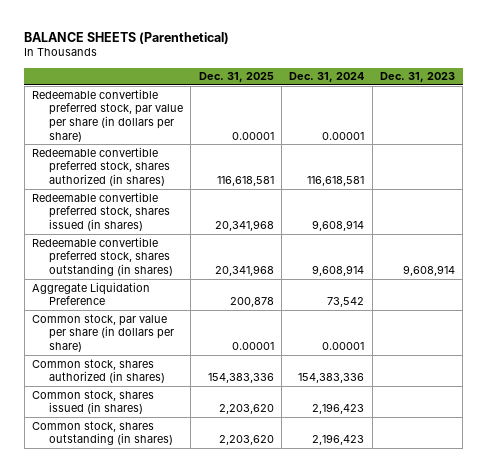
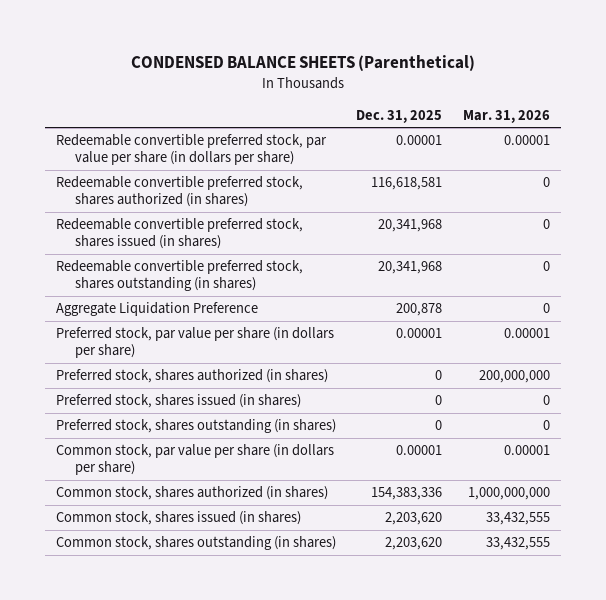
[24,31,230,44] BALANCE SHEETS (Parenthetical) -> [130,55,475,72] CONDENSED BALANCE SHEETS (Parenthetical)
[289,72,365,83] Dec. 31, 2024 -> none
[379,72,455,83] Dec. 31, 2023 -> none
none -> [463,109,551,123] Mar. 31, 2026
none -> [55,327,334,359] Preferred stock, par value per share (in dollars per share)
none -> [55,369,328,384] Preferred stock, shares authorized (in shares)
none -> [55,394,301,409] Preferred stock, shares issued (in shares)
none -> [55,419,336,434] Preferred stock, shares outstanding (in shares)

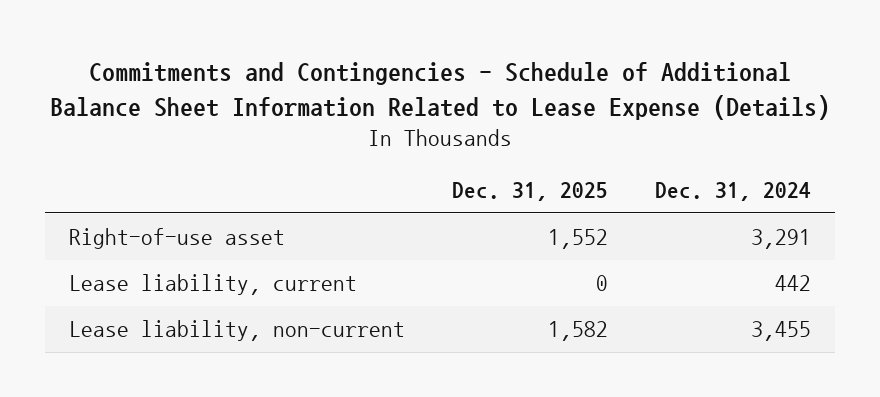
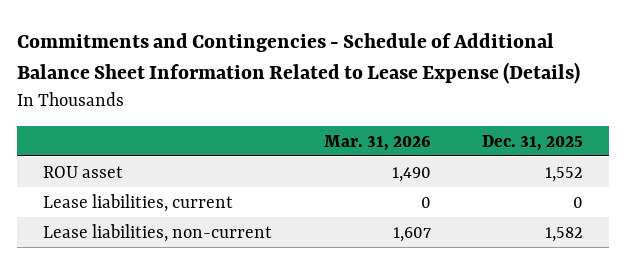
[655,181,812,201] Dec. 31, 2024 -> none
none -> [323,134,431,151] Mar. 31, 2026
[68,227,285,249] Right-of-use asset -> [43,165,124,178] ROU asset
[68,273,357,295] Lease liability, current -> [43,193,234,212] Lease liabilities, current
[68,319,405,341] Lease liability, non-current -> [43,223,273,242] Lease liabilities, non-current

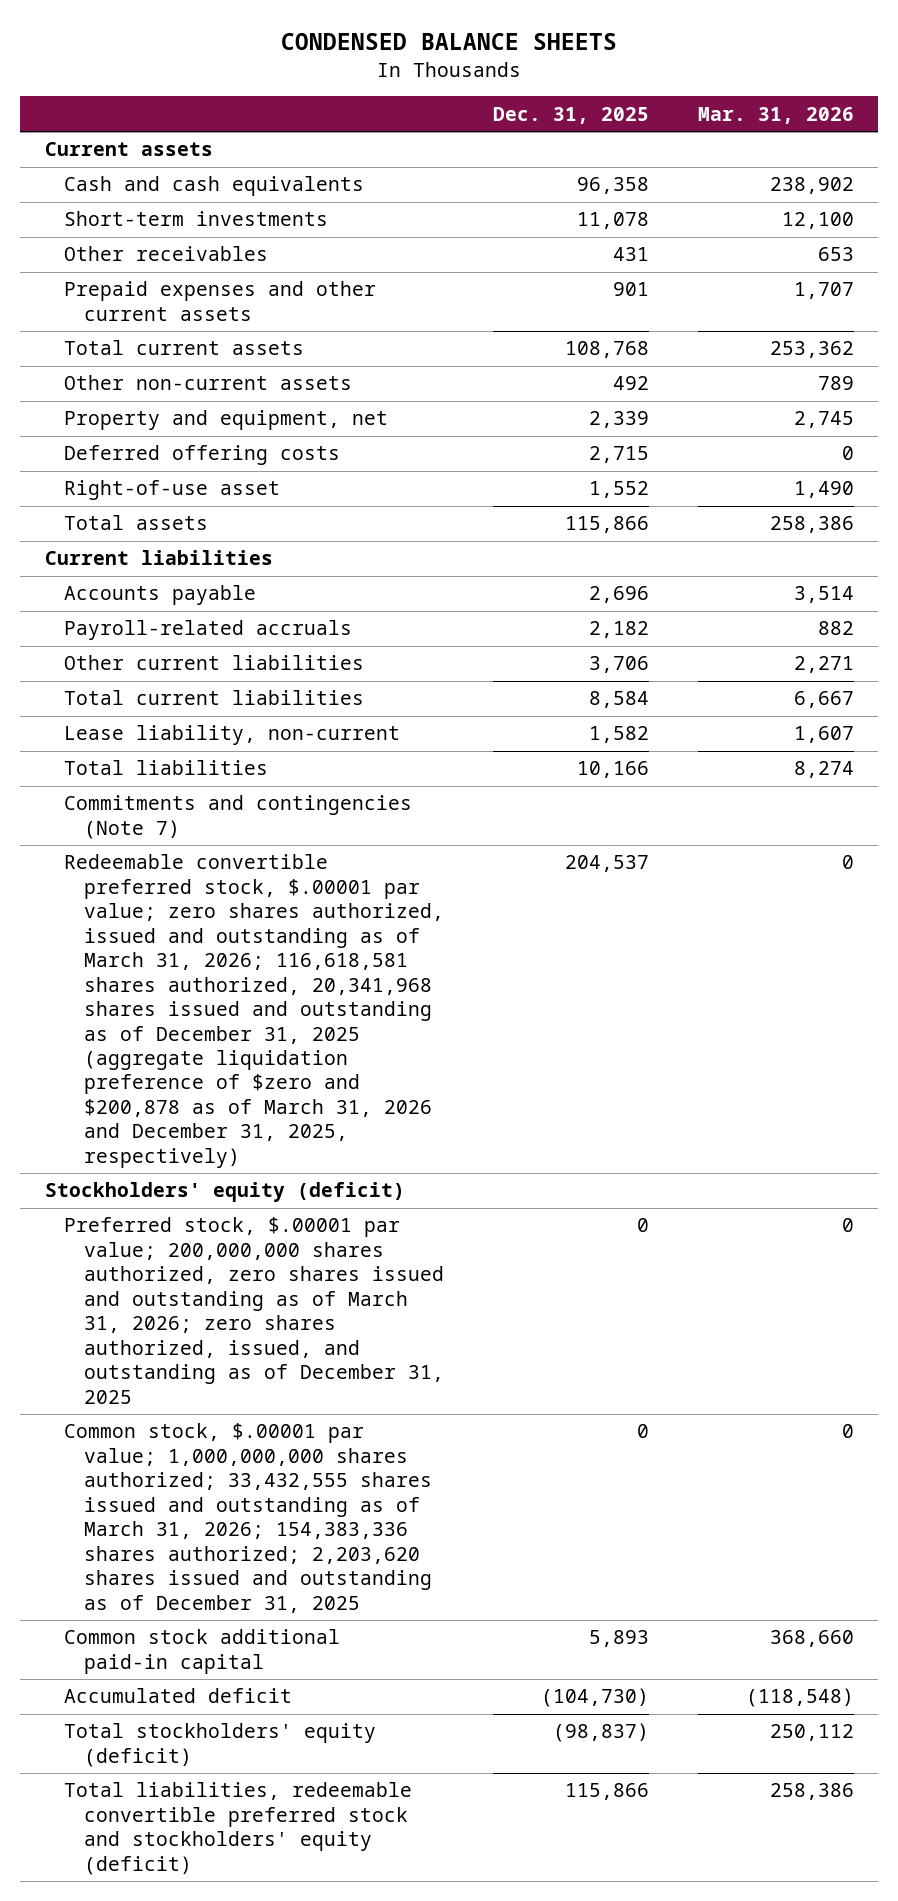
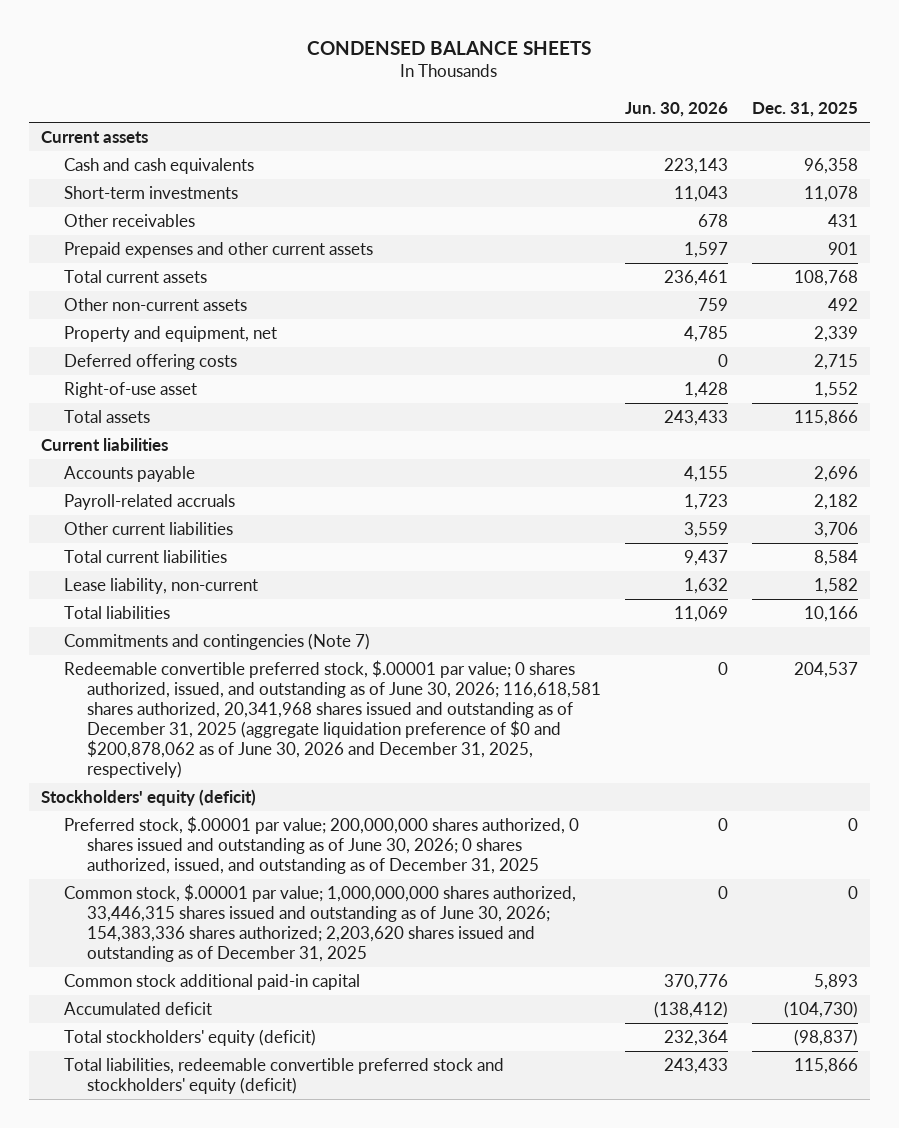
[697,106,854,124] Mar. 31, 2026 -> none
none -> [624,101,728,117] Jun. 30, 2026
[64,854,444,1168] Redeemable convertible preferred stock, $.00001 par value; zero shares authorized, issued and outstanding as of March 31, 2026; 116,618,581 shares authorized, 20,341,968 shares issued and outstanding as of December 31, 2025 (aggregate liquidation preference of $zero and $200,878 as of March 31, 2026 and December 31, 2025, respectively) -> [63,660,601,778] Redeemable convertible preferred stock, $.00001 par value; 0 shares authorized, issued, and outstanding as of June 30, 2026; 116,618,581 shares authorized, 20,341,968 shares issued and outstanding as of December 31, 2025 (aggregate liquidation preference of $0 and $200,878,062 as of June 30, 2026 and December 31, 2025, respectively)
[64,1217,444,1404] Preferred stock, $.00001 par value; 200,000,000 shares authorized, zero shares issued and outstanding as of March 31, 2026; zero shares authorized, issued, and outstanding as of December 31, 2025 -> [63,816,579,875] Preferred stock, $.00001 par value; 200,000,000 shares authorized, 0 shares issued and outstanding as of June 30, 2026; 0 shares authorized, issued, and outstanding as of December 31, 2025
[64,1423,432,1613] Common stock, $.00001 par value; 1,000,000,000 shares authorized; 33,432,555 shares issued and outstanding as of March 31, 2026; 154,383,336 shares authorized; 2,203,620 shares issued and outstanding as of December 31, 2025 -> [63,884,576,962] Common stock, $.00001 par value; 1,000,000,000 shares authorized, 33,446,315 shares issued and outstanding as of June 30, 2026; 154,383,336 shares authorized; 2,203,620 shares issued and outstanding as of December 31, 2025

